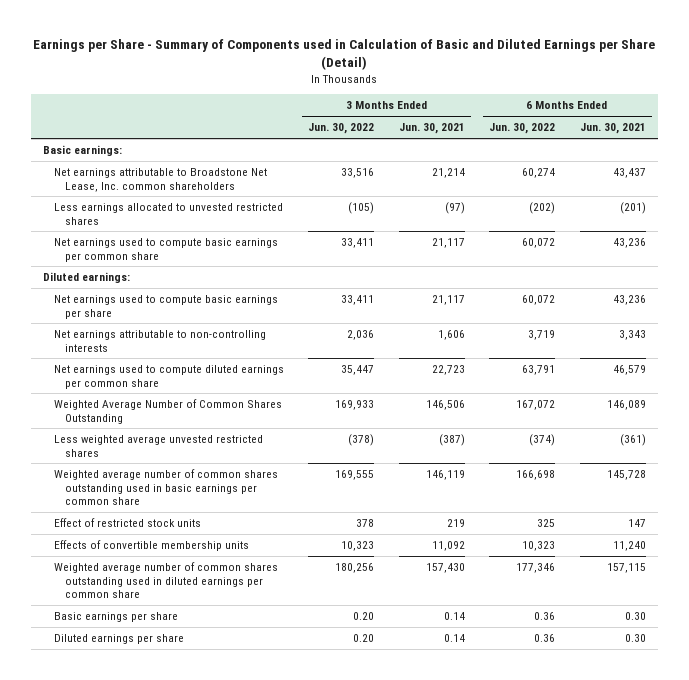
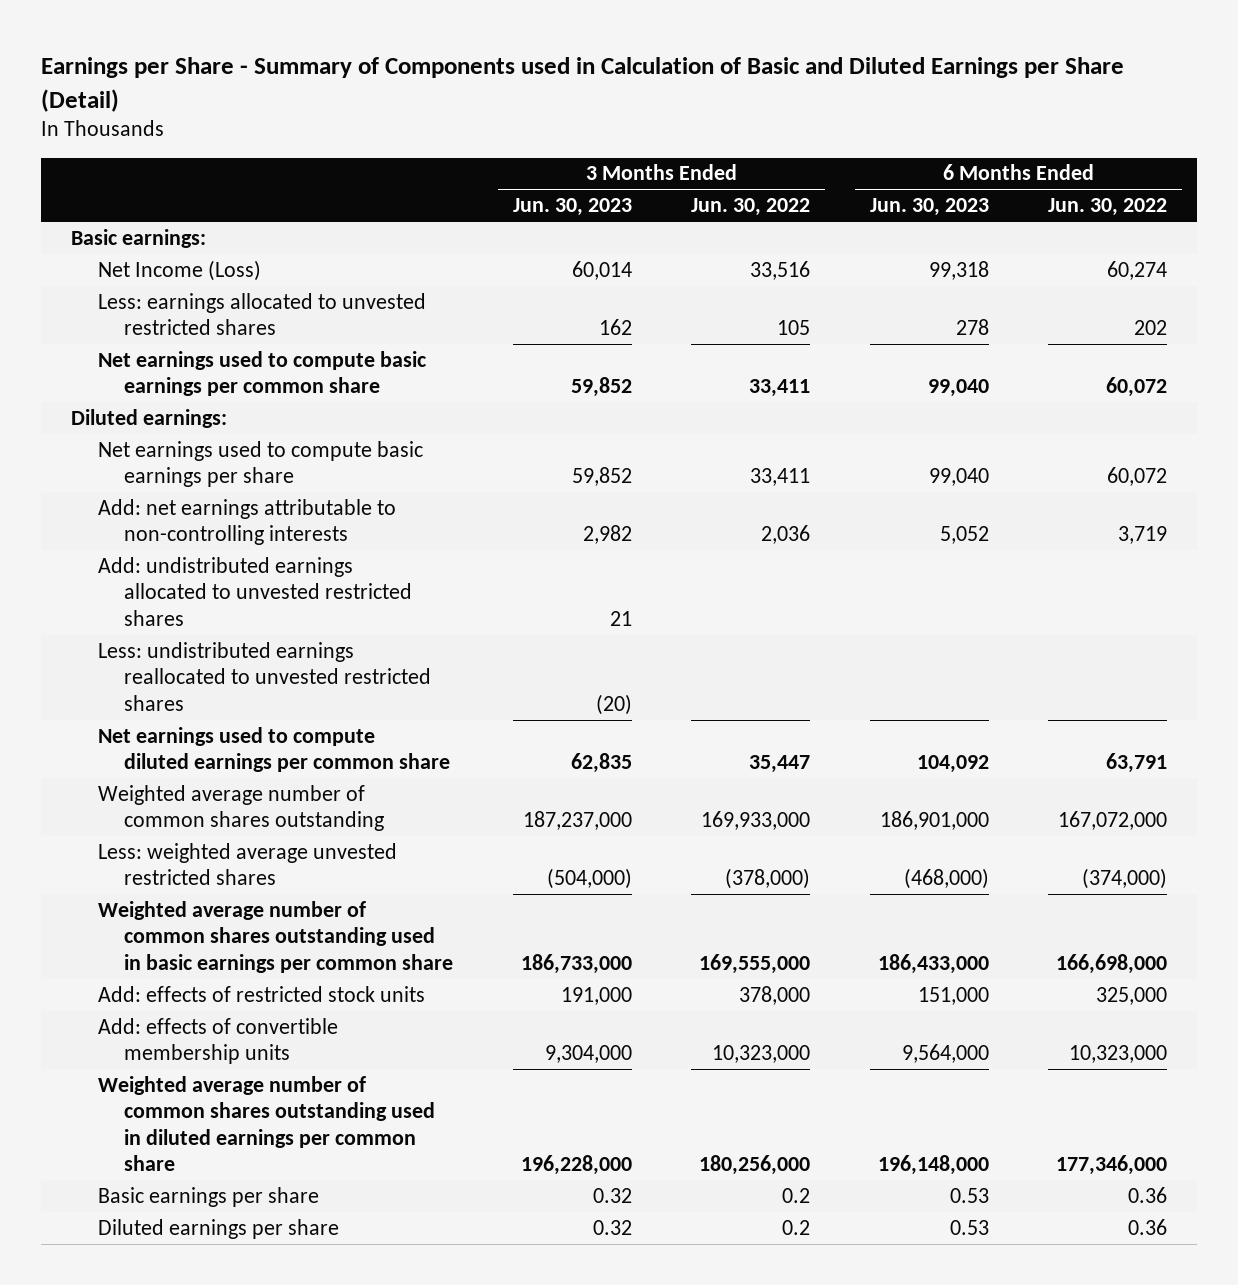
[398,123,465,135] Jun. 30, 2021 -> none
[579,123,646,135] Jun. 30, 2021 -> none
none -> [512,198,632,217] Jun. 30, 2023
none -> [869,198,989,217] Jun. 30, 2023
[54,168,268,192] Net earnings attributable to Broadstone Net Lease, Inc. common shareholders -> [97,259,261,281] Net Income (Loss)
[54,203,284,225] Less earnings allocated to unvested restricted shares -> [97,292,426,336] Less: earnings allocated to unvested restricted shares
[348,202,375,215] (105) -> [777,320,811,336] 105
[529,202,556,215] (202) -> [1134,320,1168,336] 202
[54,330,267,352] Net earnings attributable to non-controlling interests -> [97,498,396,546] Add: net earnings attributable to non-controlling interests
none -> [97,556,413,626] Add: undistributed earnings allocated to unvested restricted shares
none -> [97,641,432,711] Less: undistributed earnings reallocated to unvested restricted shares
[54,399,283,424] Weighted Average Number of Common Shares Outstanding -> [97,784,385,832] Weighted average number of common shares outstanding
[335,400,375,411] 169,933 -> [701,811,811,831] 169,933,000
[516,400,556,411] 167,072 -> [1058,811,1168,831] 167,072,000
[54,435,264,457] Less weighted average unvested restricted shares -> [97,842,397,886] Less: weighted average unvested restricted shares
[348,434,375,447] (378) -> [725,868,811,890] (378,000)
[529,434,556,447] (374) -> [1082,868,1168,890] (374,000)
[335,470,375,481] 169,555 -> [699,953,811,974] 169,555,000
[516,470,556,481] 166,698 -> [1056,953,1168,974] 166,698,000
[54,518,202,528] Effect of restricted stock units -> [97,985,425,1002] Add: effects of restricted stock units
[356,519,375,528] 378 -> [739,985,811,1005] 378,000
[537,519,556,528] 325 -> [1096,986,1168,1005] 325,000
[54,540,250,552] Effects of convertible membership units -> [97,1017,338,1065] Add: effects of convertible membership units
[341,541,375,552] 10,323 -> [712,1045,811,1064] 10,323,000
[522,541,556,552] 10,323 -> [1069,1045,1168,1064] 10,323,000
[335,563,375,574] 180,256 -> [699,1155,811,1176] 180,256,000
[516,563,556,574] 177,346 -> [1056,1155,1168,1176] 177,346,000
[353,612,375,621] 0.20 -> [782,1187,811,1203] 0.2
[353,634,375,643] 0.20 -> [782,1219,811,1235] 0.2

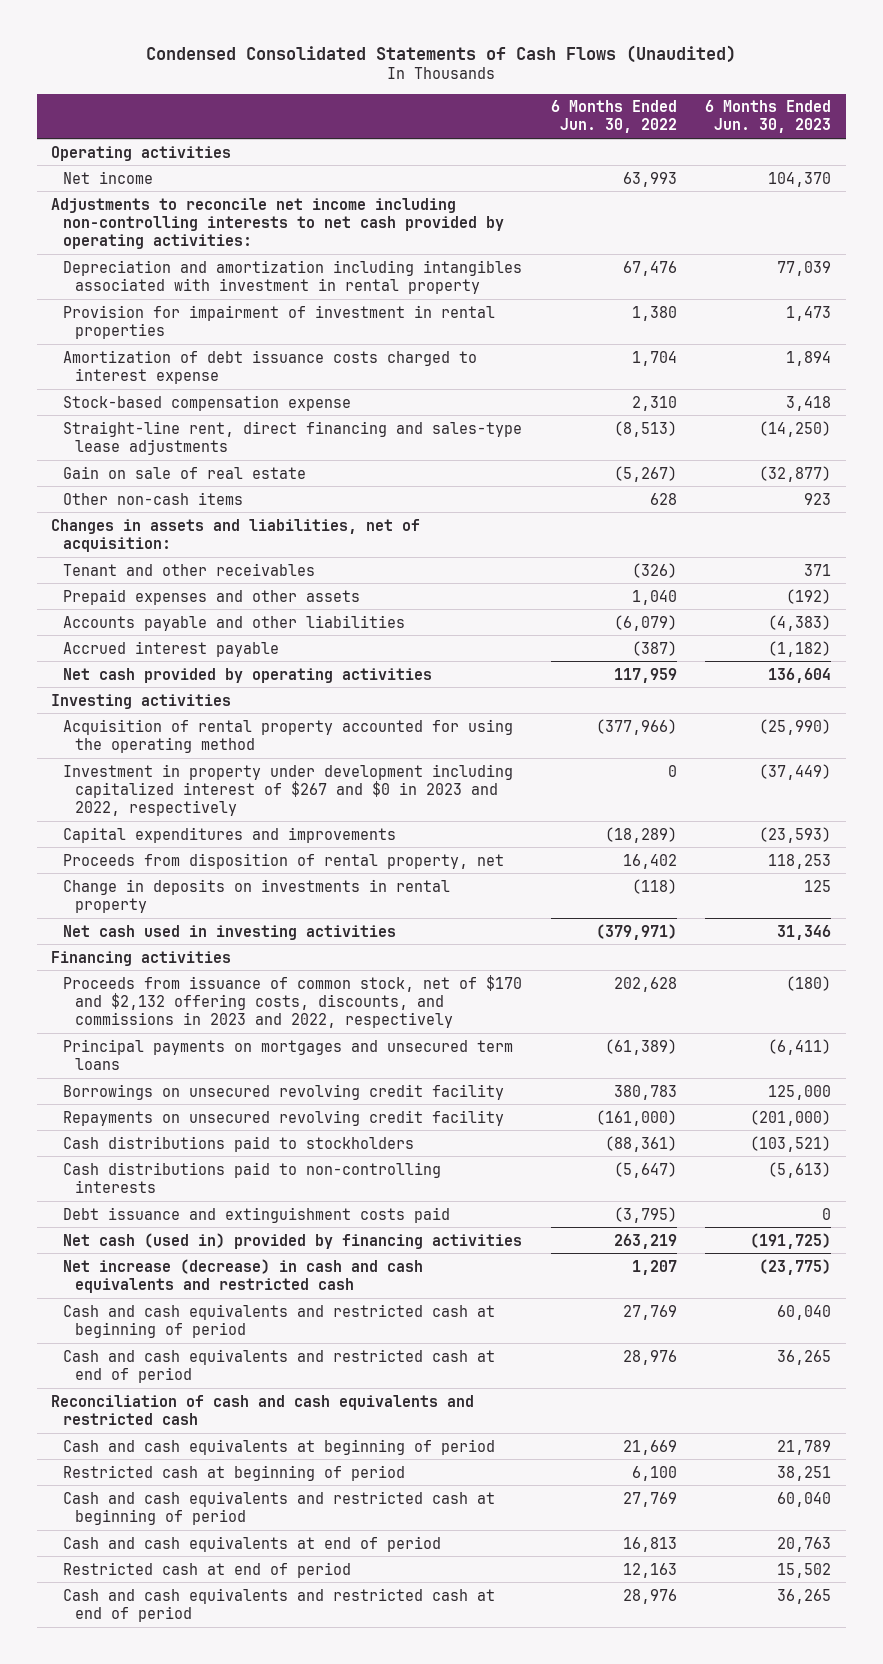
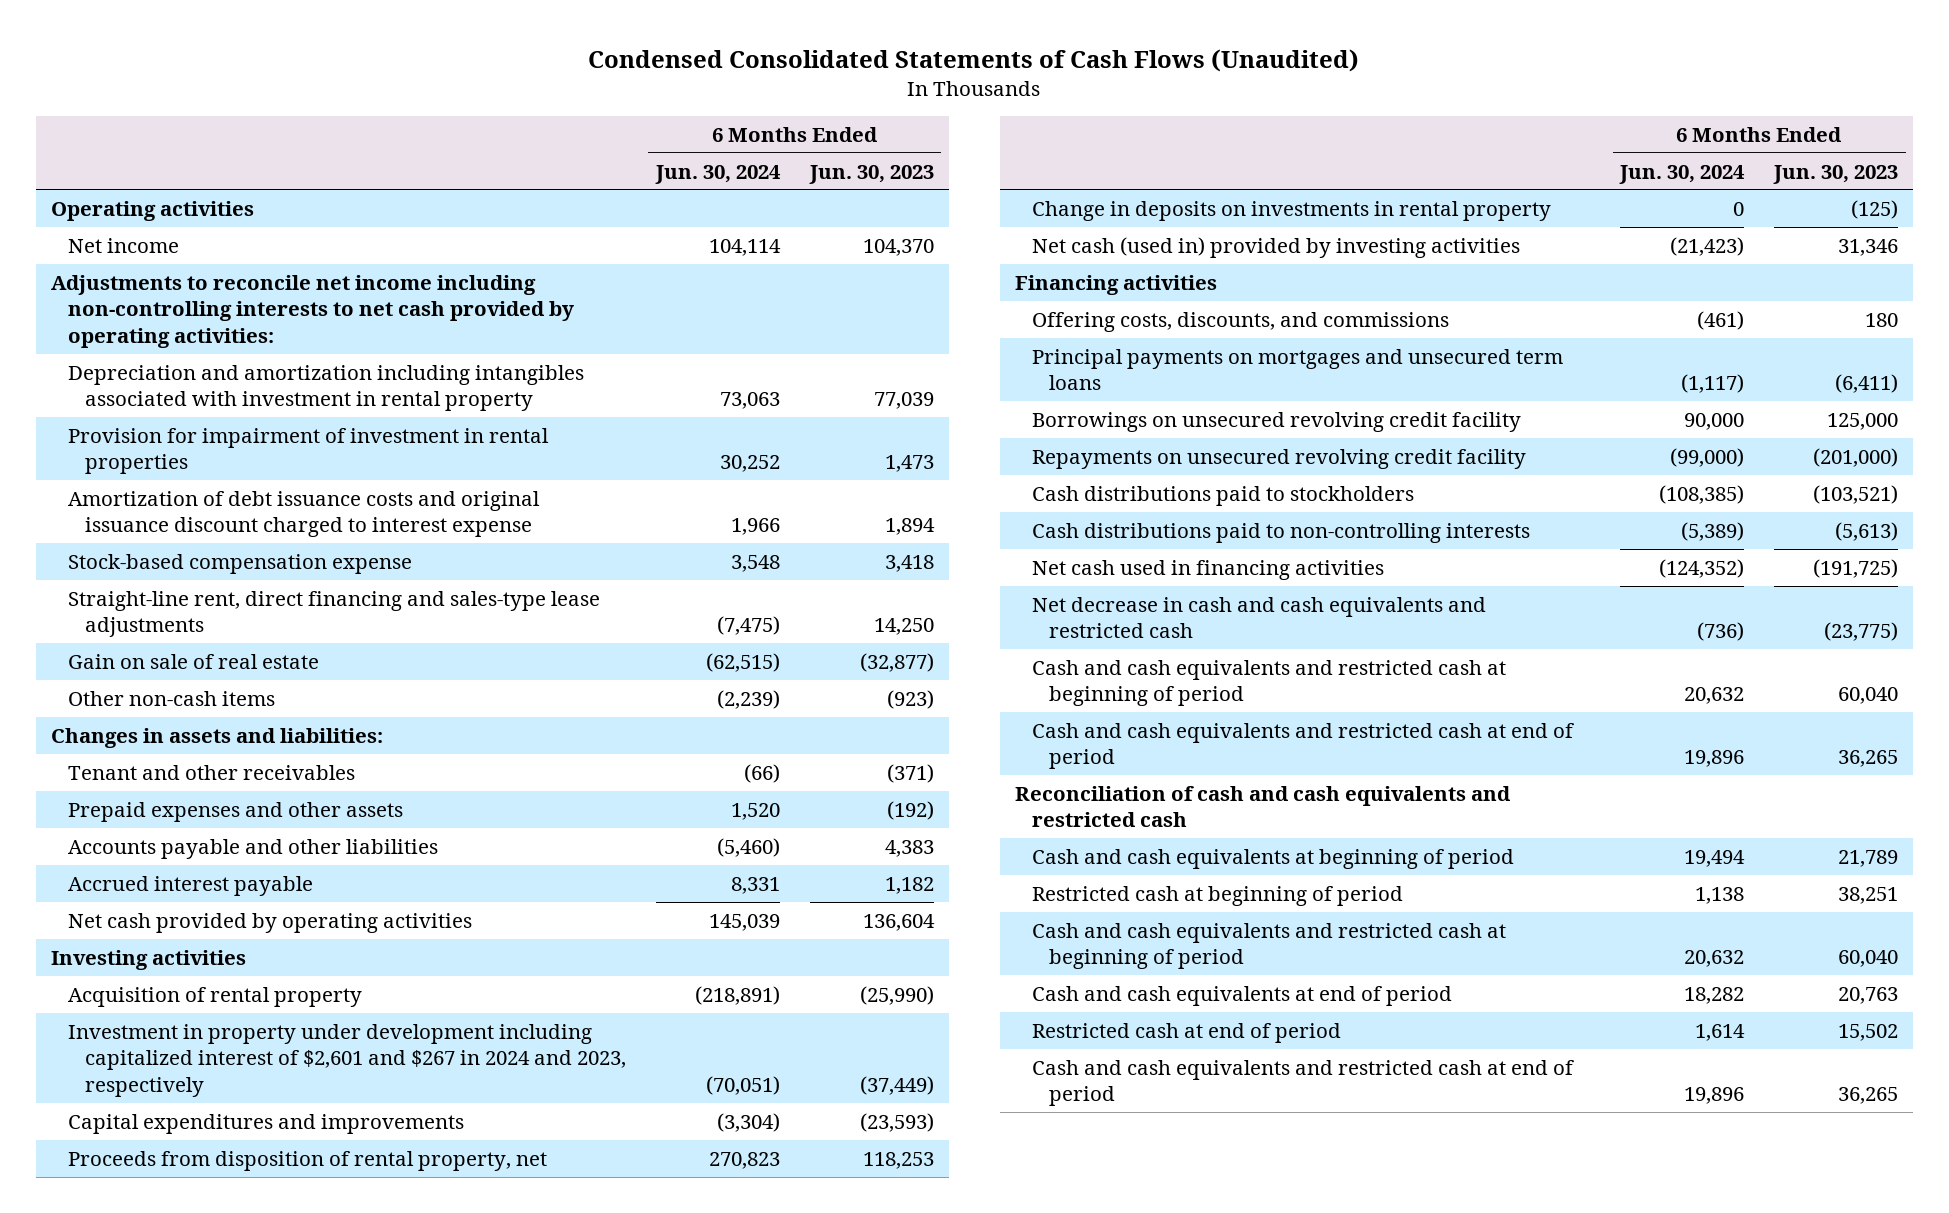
[550,100,677,134] 6 Months Ended Jun. 30, 2022 -> none
none -> [654,164,781,184] Jun. 30, 2024
[63,349,478,384] Amortization of debt issuance costs charged to interest expense -> [67,490,540,538] Amortization of debt issuance costs and original issuance discount charged to interest expense
[759,420,832,437] (14,250) -> [873,618,934,636] 14,250
[804,492,832,505] 923 -> [886,689,934,709] (923)
[51,518,421,552] Changes in assets and liabilities, net of acquisition: -> [50,727,383,748] Changes in assets and liabilities:
[804,563,832,576] 371 -> [886,763,934,783] (371)
[768,614,832,631] (4,383) -> [884,839,934,857] 4,383
[768,640,832,657] (1,182) -> [884,876,934,894] 1,182
[63,718,514,753] Acquisition of rental property accounted for using the operating method -> [67,986,362,1007] Acquisition of rental property
[63,763,514,816] Investment in property under development including capitalized interest of $267 and $0 in 2023 and 2022, respectively -> [67,1023,626,1097] Investment in property under development including capitalized interest of $2,601 and $267 in 2024 and 2023, respectively
[804,879,832,892] 125 -> [1851,199,1899,219] (125)
[63,924,397,940] Net cash used in investing activities -> [1032,236,1521,258] Net cash (used in) provided by investing activities
[63,974,523,1028] Proceeds from issuance of common stock, net of $170 and $2,132 offering costs, discounts, and commissions in 2023 and 2022, respectively -> [1032,311,1450,332] Offering costs, discounts, and commissions
[786,975,832,991] (180) -> [1865,312,1899,327] 180
[63,1206,451,1223] Debt issuance and extinguishment costs paid -> none
[63,1232,523,1249] Net cash (used in) provided by financing activities -> [1032,559,1385,580] Net cash used in financing activities
[63,1258,424,1293] Net increase (decrease) in cash and cash equivalents and restricted cash -> [1032,596,1487,639] Net decrease in cash and cash equivalents and restricted cash

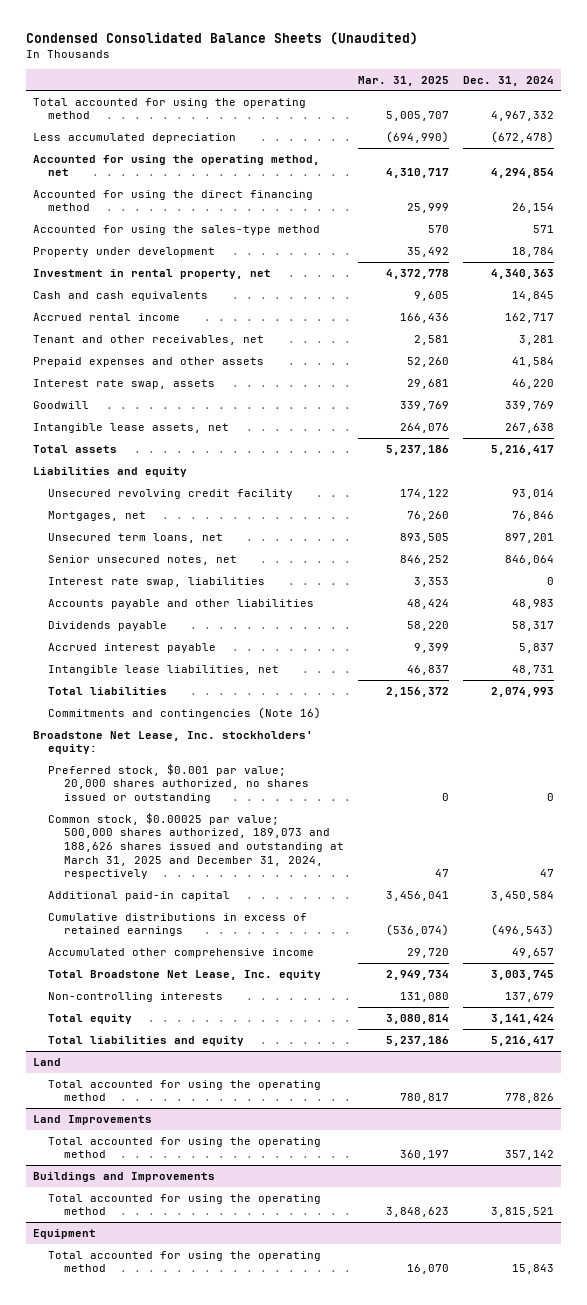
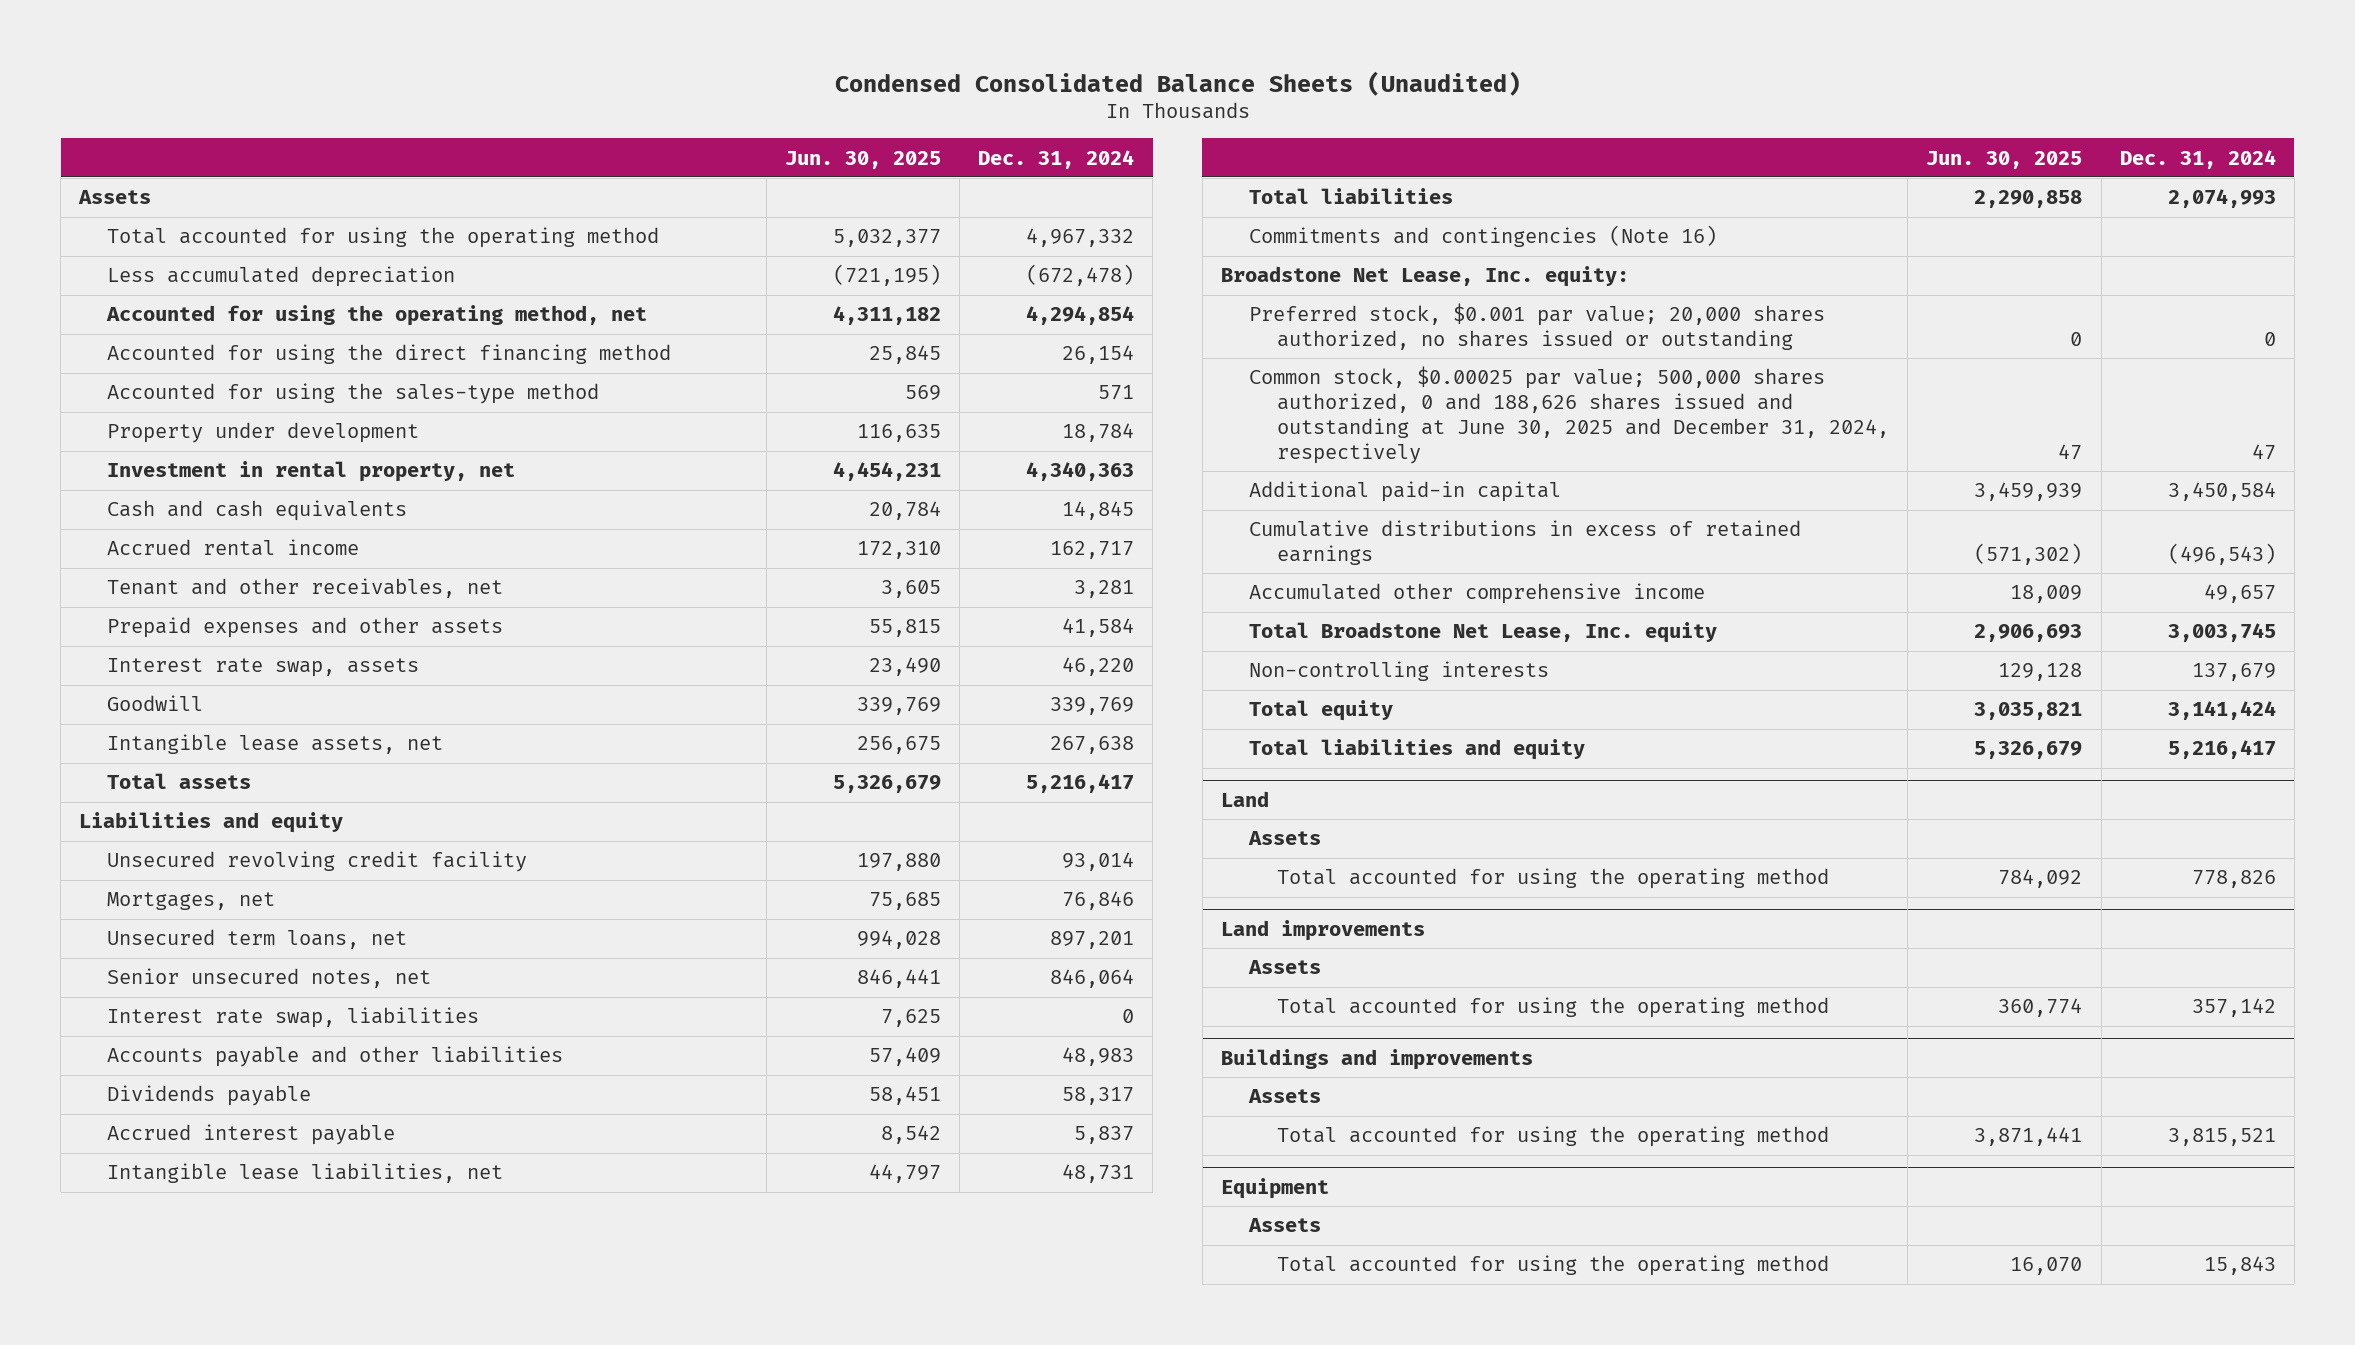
[358,75,450,86] Mar. 31, 2025 -> none
none -> [784,150,941,169] Jun. 30, 2025
none -> [78,190,152,205] Assets
[32,730,313,755] Broadstone Net Lease, Inc. stockholders' equity: -> [1221,266,1630,288] Broadstone Net Lease, Inc. equity:
[48,812,345,880] Common stock, $0.00025 par value; 500,000 shares authorized, 189,073 and 188,626 shares issued and outstanding at March 31, 2025 and December 31, 2024, respectively -> [1249,366,1890,464] Common stock, $0.00025 par value; 500,000 shares authorized, 0 and 188,626 shares issued and outstanding at June 30, 2025 and December 31, 2024, respectively
none -> [1248,831,1322,846] Assets
[32,1114,152,1125] Land Improvements -> [1221,919,1426,941] Land improvements
none -> [1248,960,1322,975] Assets
[32,1171,215,1182] Buildings and Improvements -> [1221,1048,1534,1070] Buildings and improvements
none -> [1248,1089,1322,1104] Assets
none -> [1248,1218,1322,1233] Assets

